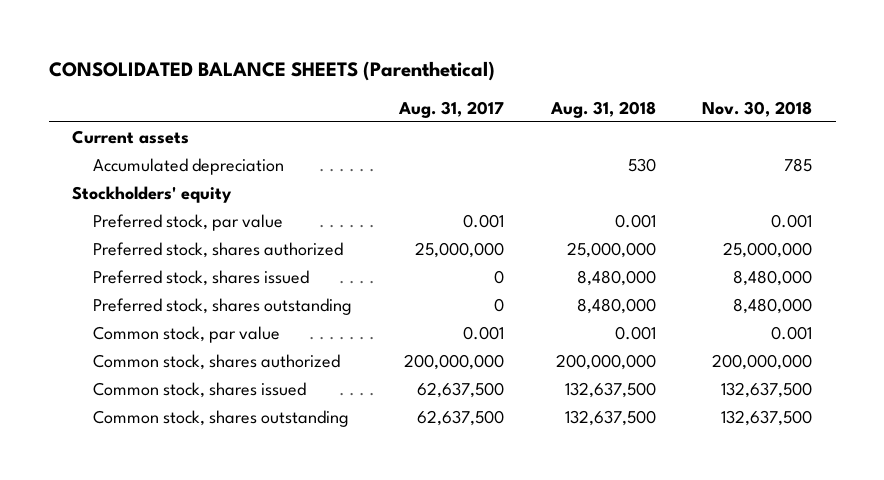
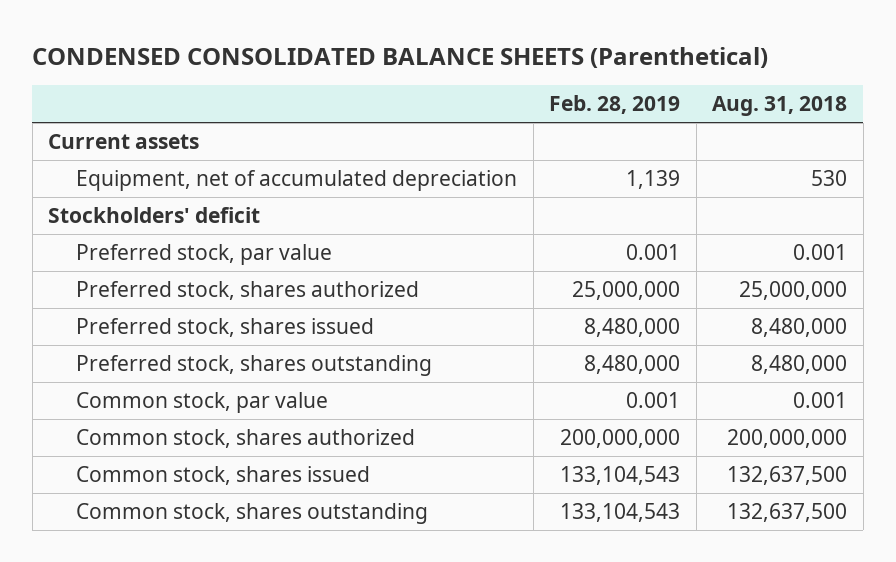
[48,61,495,82] CONSOLIDATED BALANCE SHEETS (Parenthetical) -> [32,46,769,68] CONDENSED CONSOLIDATED BALANCE SHEETS (Parenthetical)
[397,100,504,118] Aug. 31, 2017 -> none
[702,100,813,117] Nov. 30, 2018 -> none
none -> [549,95,681,115] Feb. 28, 2019
[92,157,284,175] Accumulated depreciation -> [76,169,518,191] Equipment, net of accumulated depreciation
[72,185,233,203] Stockholders' equity -> [48,206,261,223] Stockholders' deficit

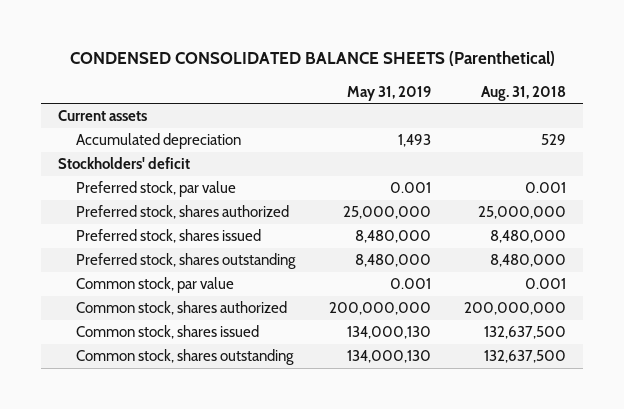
[549,95,681,115] Feb. 28, 2019 -> none
none -> [346,85,431,101] May 31, 2019
[76,169,518,191] Equipment, net of accumulated depreciation -> [76,133,242,150] Accumulated depreciation
[811,169,848,186] 530 -> [541,134,567,146] 529

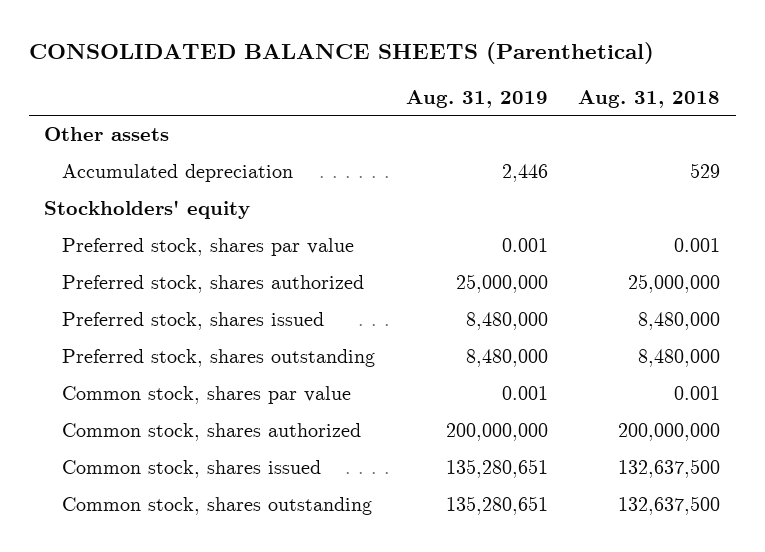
[70,51,556,67] CONDENSED CONSOLIDATED BALANCE SHEETS (Parenthetical) -> [29,42,655,65] CONSOLIDATED BALANCE SHEETS (Parenthetical)
[346,85,431,101] May 31, 2019 -> none
none -> [405,89,548,108] Aug. 31, 2019
[58,110,148,122] Current assets -> none
none -> [44,127,170,142] Other assets
[58,157,191,170] Stockholders' deficit -> [44,200,251,220] Stockholders' equity
[76,181,237,198] Preferred stock, par value -> [62,238,355,257] Preferred stock, shares par value
[76,277,235,294] Common stock, par value -> [62,386,352,405] Common stock, shares par value

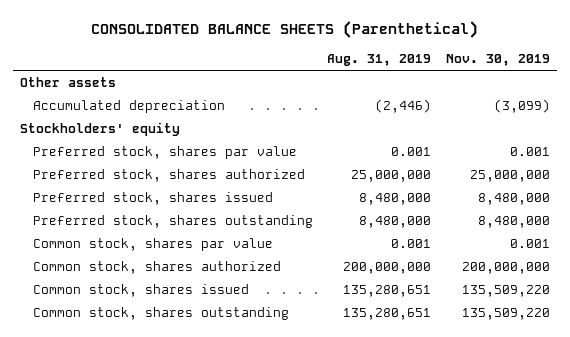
[578,89,721,108] Aug. 31, 2018 -> none
none -> [445,54,550,67] Nov. 30, 2019
[501,164,548,183] 2,446 -> [375,99,432,114] (2,446)

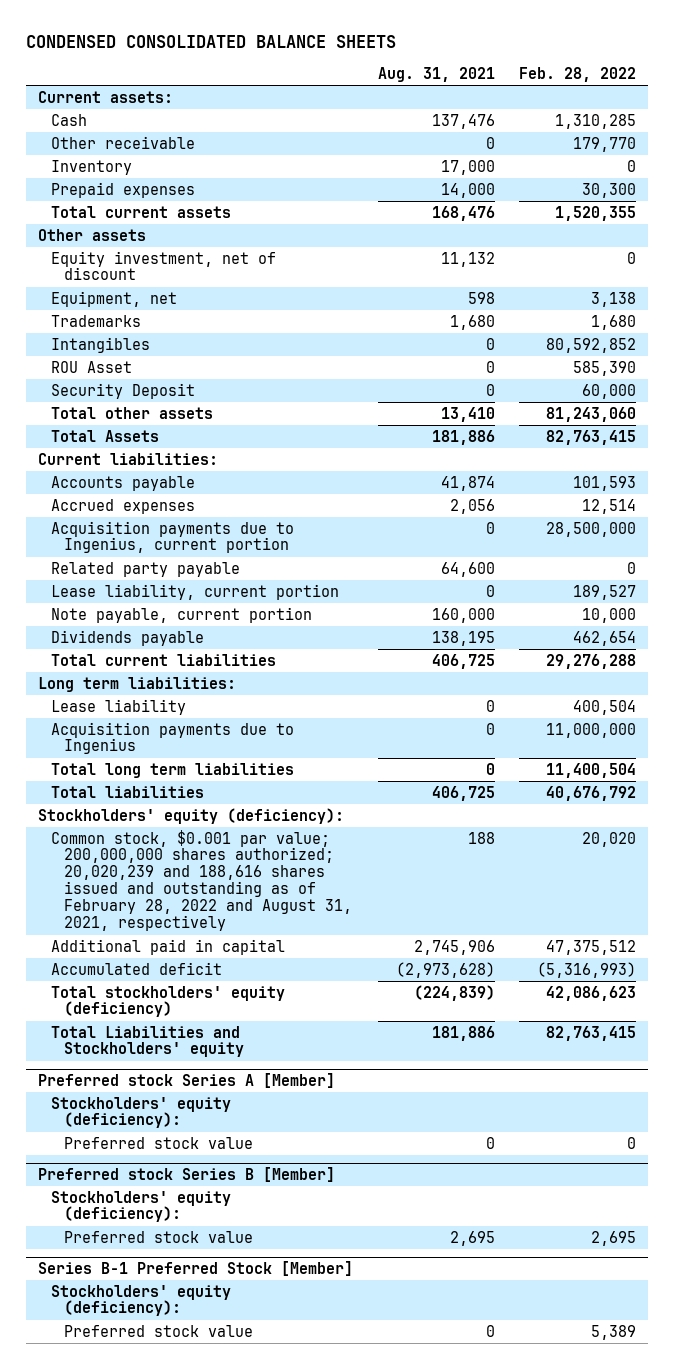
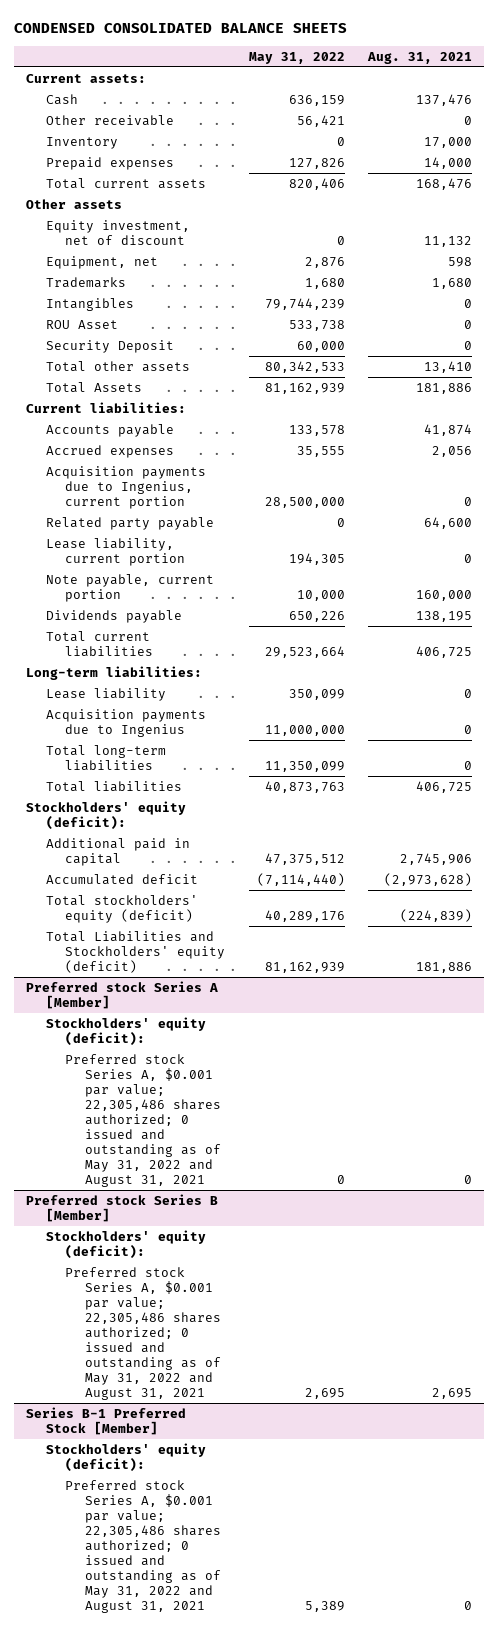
[518,67,636,83] Feb. 28, 2022 -> none
none -> [248,51,345,64] May 31, 2022
[38,676,237,692] Long term liabilities: -> [26,665,203,680] Long-term liabilities:
[51,762,295,778] Total long term liabilities -> [45,744,166,771] Total long-term liabilities
[51,829,353,932] Common stock, $0.001 par value; 200,000,000 shares authorized; 20,020,239 and 188,616 shares issued and outstanding as of February 28, 2022 and August 31, 2021, respectively -> none
[38,807,345,824] Stockholders' equity (deficiency): -> [26,800,187,830] Stockholders' equity (deficit):
[51,985,286,1018] Total stockholders' equity (deficiency) -> [45,894,198,923] Total stockholders' equity (deficit)
[51,1025,245,1058] Total Liabilities and Stockholders' equity -> [45,930,226,973] Total Liabilities and Stockholders' equity (deficit)
[51,1096,232,1129] Stockholders' equity (deficiency): -> [45,1016,206,1046] Stockholders' equity (deficit):
[64,1136,254,1149] Preferred stock value -> [65,1053,221,1187] Preferred stock Series A, $0.001 par value; 22,305,486 shares authorized; 0 issued and outstanding as of May 31, 2022 and August 31, 2021
[51,1190,232,1223] Stockholders' equity (deficiency): -> [45,1229,206,1259] Stockholders' equity (deficit):
[64,1230,254,1243] Preferred stock value -> [65,1266,221,1400] Preferred stock Series A, $0.001 par value; 22,305,486 shares authorized; 0 issued and outstanding as of May 31, 2022 and August 31, 2021
[51,1284,232,1317] Stockholders' equity (deficiency): -> [45,1442,206,1472] Stockholders' equity (deficit):
[64,1324,254,1337] Preferred stock value -> [65,1479,221,1613] Preferred stock Series A, $0.001 par value; 22,305,486 shares authorized; 0 issued and outstanding as of May 31, 2022 and August 31, 2021

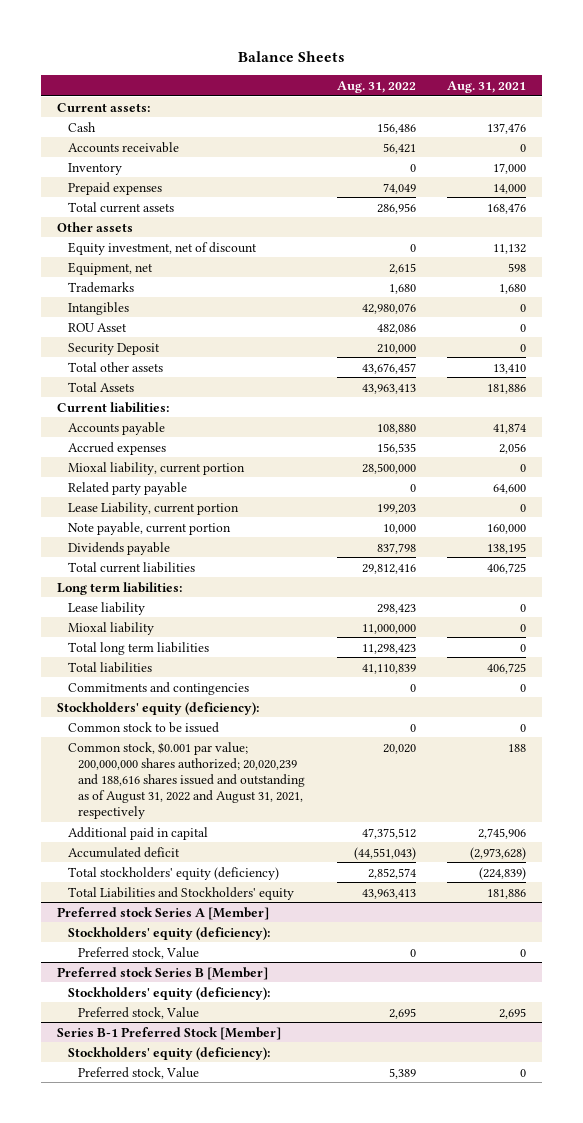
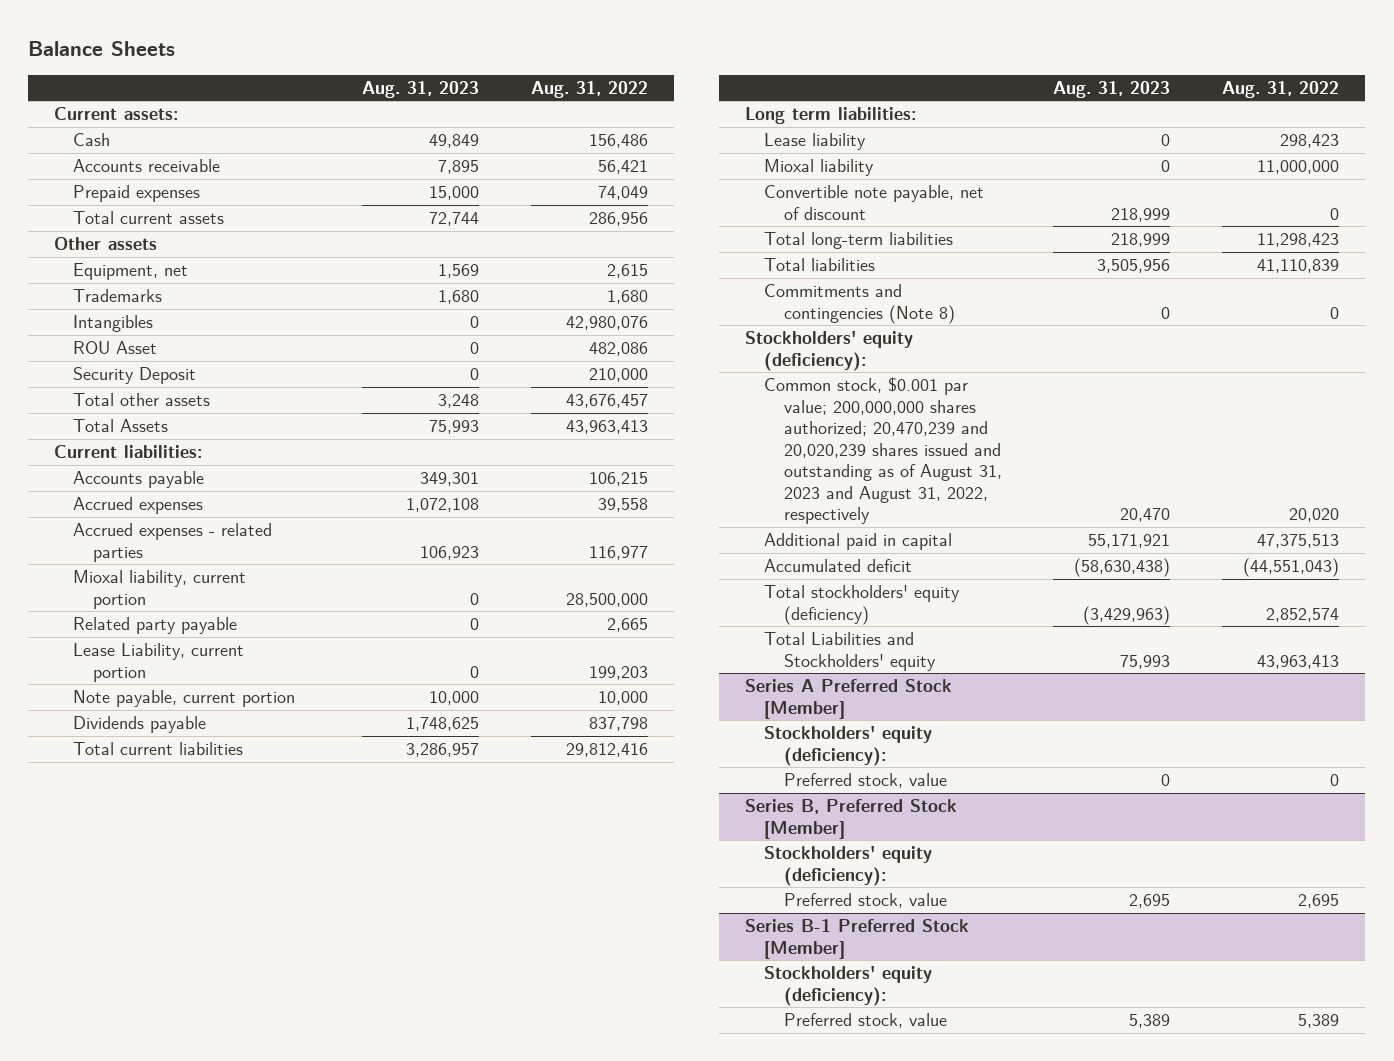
[447,80,527,93] Aug. 31, 2021 -> none
none -> [362,80,480,98] Aug. 31, 2023
[67,162,122,175] Inventory -> none
[67,241,257,255] Equity investment, net of discount -> none
[376,423,416,434] 108,880 -> [589,472,649,487] 106,215
[376,442,416,454] 156,535 -> [598,498,649,513] 39,558
none -> [73,523,273,562] Accrued expenses - related parties
[409,483,416,492] 0 -> [607,618,649,633] 2,665
none -> [764,185,985,220] Convertible note payable, net of discount
[67,641,209,655] Total long term liabilities -> [764,232,954,250] Total long-term liabilities
[67,681,249,695] Commitments and contingencies -> [764,284,955,324] Commitments and contingencies (Note 8)
[67,721,219,733] Common stock to be issued -> none
[67,741,306,820] Common stock, $0.001 par value; 200,000,000 shares authorized; 20,020,239 and 188,616 shares issued and outstanding as of August 31, 2022 and August 31, 2021, respectively -> [764,377,1002,525] Common stock, $0.001 par value; 200,000,000 shares authorized; 20,470,239 and 20,020,239 shares issued and outstanding as of August 31, 2023 and August 31, 2022, respectively
[361,827,416,839] 47,375,512 -> [1257,534,1340,549] 47,375,513
[57,906,270,920] Preferred stock Series A [Member] -> [745,679,953,719] Series A Preferred Stock [Member]
[78,946,200,959] Preferred stock, Value -> [783,773,947,789] Preferred stock, value
[57,966,269,980] Preferred stock Series B [Member] -> [745,799,958,839] Series B, Preferred Stock [Member]
[78,1006,200,1019] Preferred stock, Value -> [783,893,947,909] Preferred stock, value
[78,1066,200,1079] Preferred stock, Value -> [783,1013,947,1029] Preferred stock, value

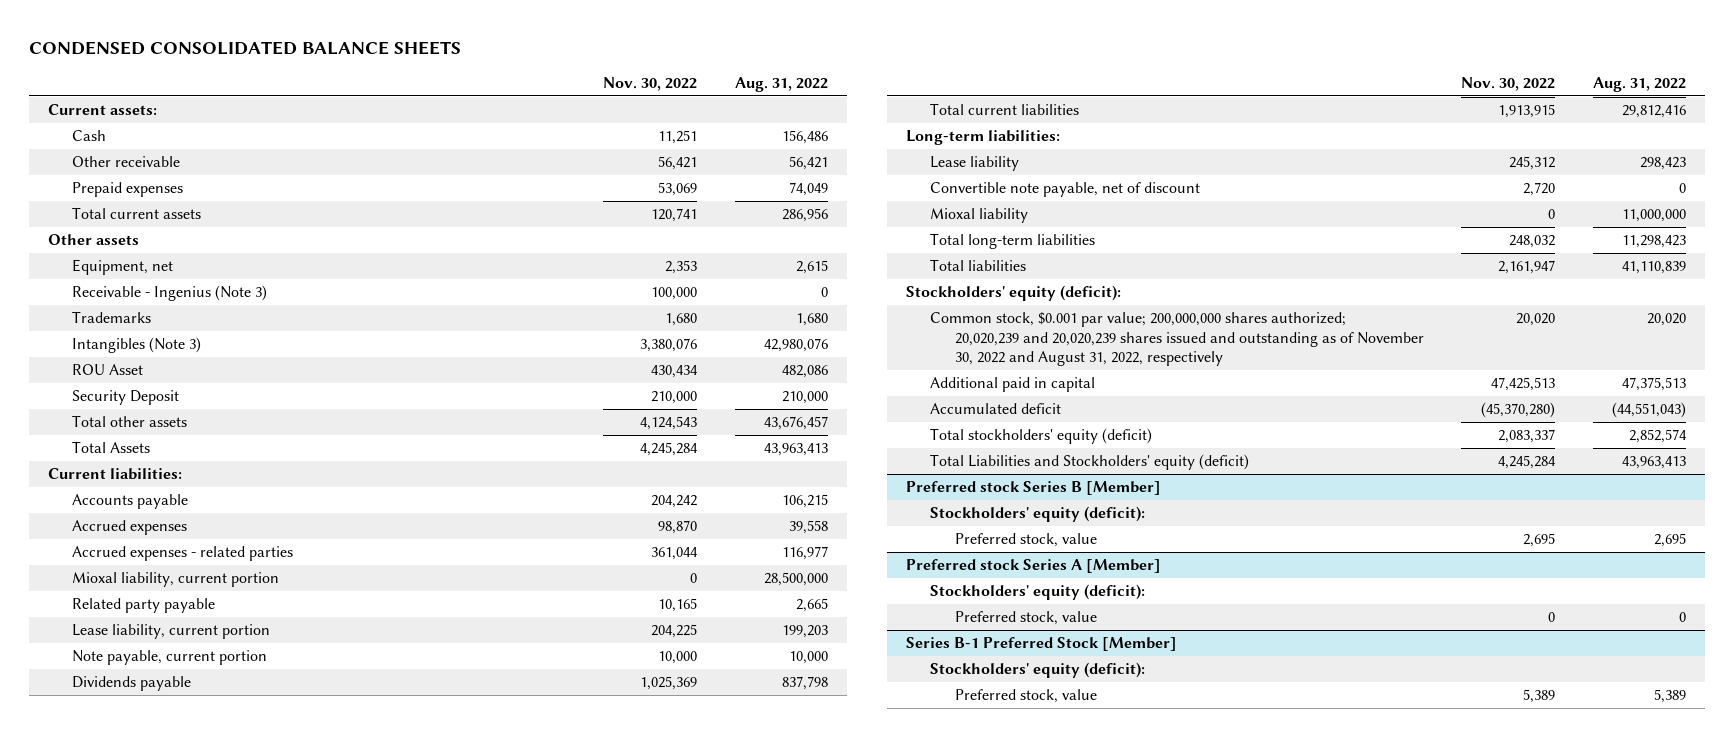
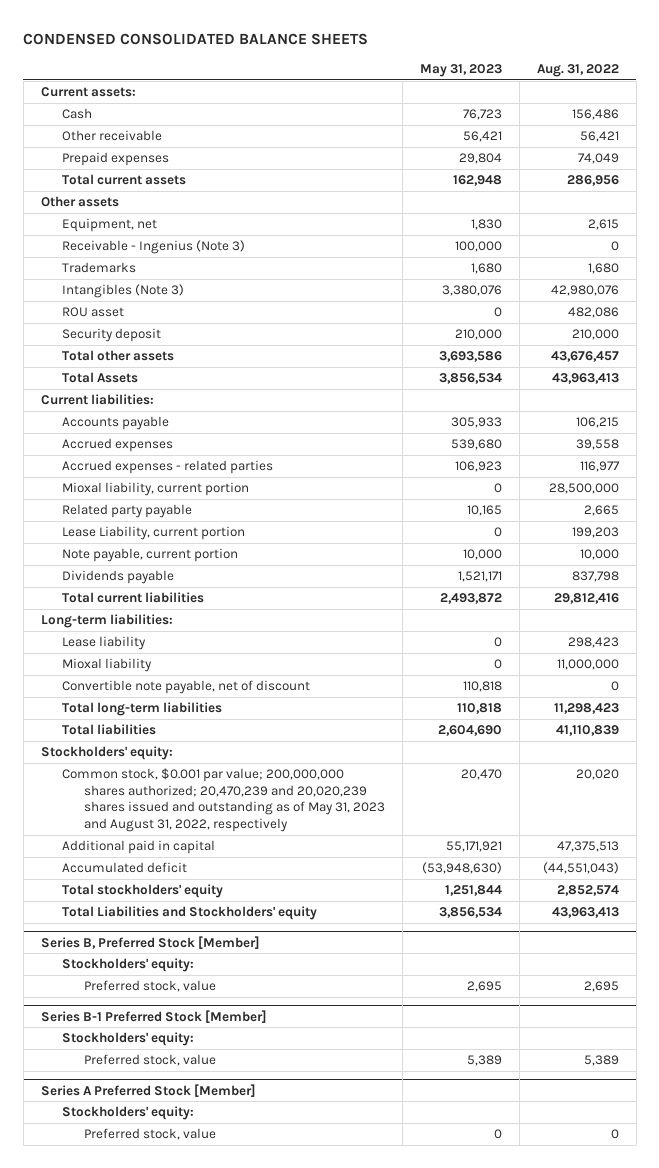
[603,77,698,92] Nov. 30, 2022 -> none
none -> [419,64,502,78] May 31, 2023
[72,364,144,376] ROU Asset -> [62,307,125,318] ROU asset
[72,390,180,406] Security Deposit -> [62,328,162,343] Security deposit
[72,624,271,640] Lease liability, current portion -> [62,526,246,541] Lease Liability, current portion
[930,182,1201,198] Convertible note payable, net of discount -> [62,680,311,695] Convertible note payable, net of discount
[905,285,1121,302] Stockholders' equity (deficit): -> [40,746,173,761] Stockholders' equity:
[930,312,1424,367] Common stock, $0.001 par value; 200,000,000 shares authorized; 20,020,239 and 20,020,239 shares issued and outstanding as of November 30, 2022 and August 31, 2022, respectively -> [62,768,385,832] Common stock, $0.001 par value; 200,000,000 shares authorized; 20,470,239 and 20,020,239 shares issued and outstanding as of May 31, 2023 and August 31, 2022, respectively
[930,428,1153,445] Total stockholders' equity (deficit) -> [62,884,224,899] Total stockholders' equity
[930,454,1250,471] Total Liabilities and Stockholders' equity (deficit) -> [62,906,318,921] Total Liabilities and Stockholders' equity
[905,481,1161,496] Preferred stock Series B [Member] -> [40,935,260,949] Series B, Preferred Stock [Member]
[930,506,1146,523] Stockholders' equity (deficit): -> [62,958,195,973] Stockholders' equity:
[905,559,1161,574] Preferred stock Series A [Member] -> none
[930,584,1146,601] Stockholders' equity (deficit): -> none
[954,611,1097,626] Preferred stock, value -> none
[930,662,1146,679] Stockholders' equity (deficit): -> [62,1032,195,1047] Stockholders' equity:
none -> [40,1083,256,1097] Series A Preferred Stock [Member]
none -> [62,1106,195,1121] Stockholders' equity:
none -> [83,1128,216,1141] Preferred stock, value

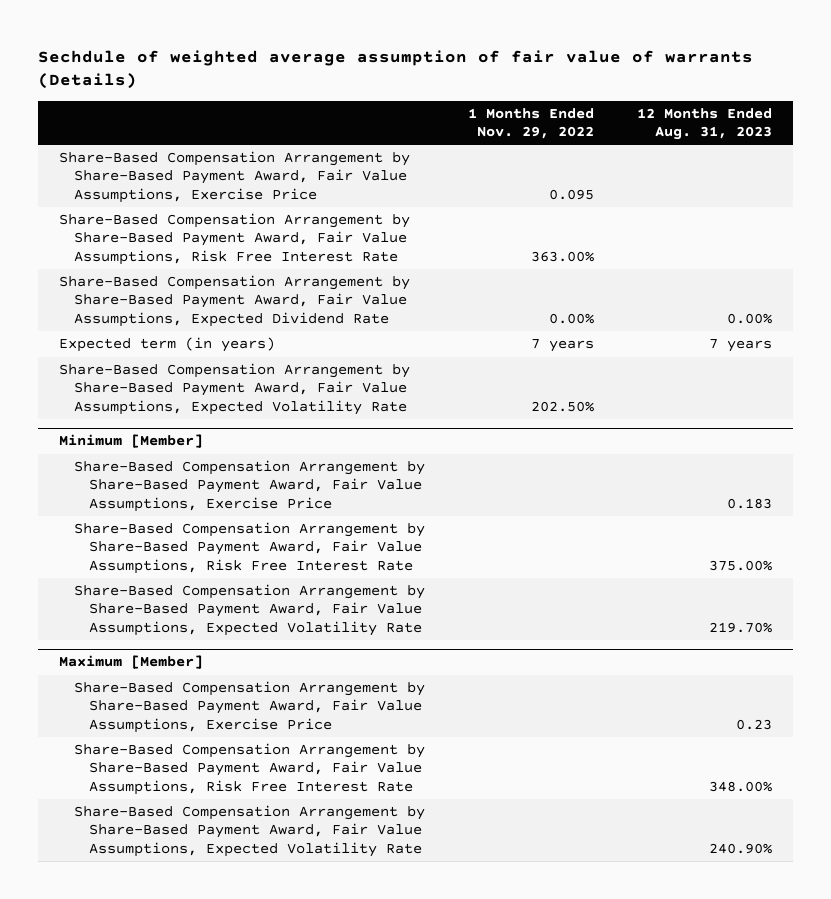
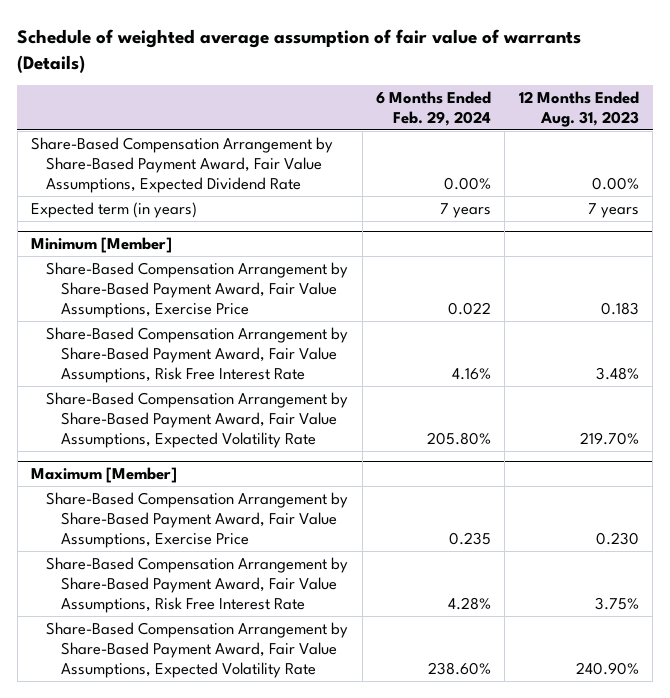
[37,49,753,90] Sechdule of weighted average assumption of fair value of warrants (Details) -> [17,28,582,73] Schedule of weighted average assumption of fair value of warrants (Details)
[467,107,594,139] 1 Months Ended Nov. 29, 2022 -> none
none -> [376,90,492,126] 6 Months Ended Feb. 29, 2024
[59,151,411,203] Share-Based Compensation Arrangement by Share-Based Payment Award, Fair Value Assumptions, Exercise Price -> none
[59,213,411,265] Share-Based Compensation Arrangement by Share-Based Payment Award, Fair Value Assumptions, Risk Free Interest Rate -> none
[59,363,411,415] Share-Based Compensation Arrangement by Share-Based Payment Award, Fair Value Assumptions, Expected Volatility Rate -> none
[708,559,772,571] 375.00% -> [595,366,639,380] 3.48%
[735,718,772,730] 0.23 -> [595,531,639,545] 0.230
[708,780,772,792] 348.00% -> [594,596,639,610] 3.75%

